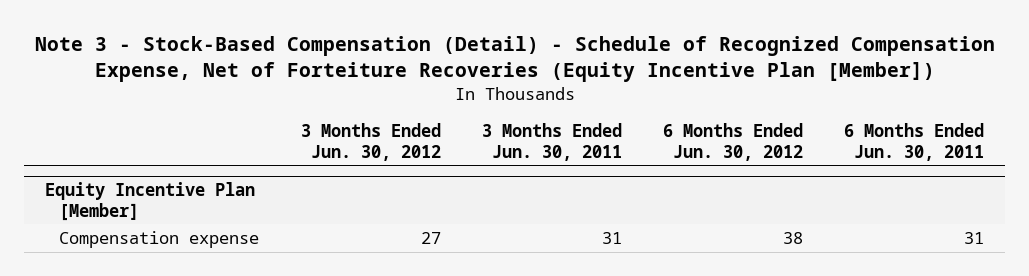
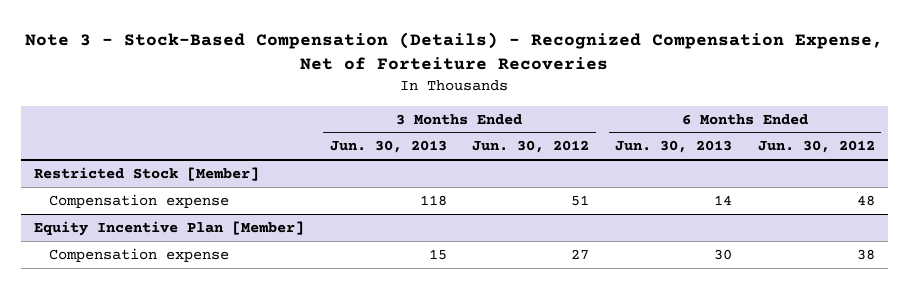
[34,35,995,83] Note 3 - Stock-Based Compensation (Detail) - Schedule of Recognized Compensation Expense, Net of Forteiture Recoveries (Equity Incentive Plan [Member]) -> [25,32,884,71] Note 3 - Stock-Based Compensation (Details) - Recognized Compensation Expense, Net of Forteiture Recoveries
[481,123,622,161] 3 Months Ended Jun. 30, 2011 -> none
[844,123,985,161] 6 Months Ended Jun. 30, 2011 -> none
none -> [329,140,447,154] Jun. 30, 2013
none -> [615,140,733,154] Jun. 30, 2013
none -> [33,166,259,181] Restricted Stock [Member]
none -> [48,193,229,208] Compensation expense

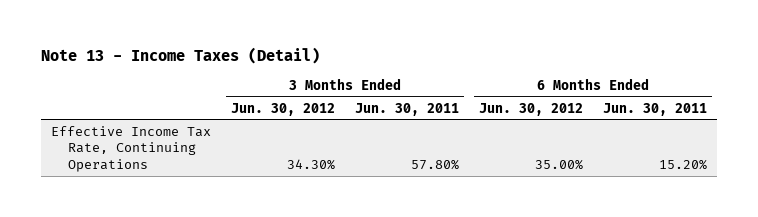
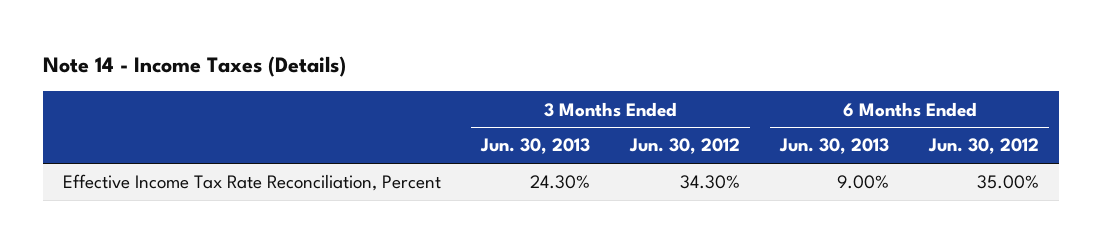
[41,47,321,65] Note 13 - Income Taxes (Detail) -> [42,56,346,78] Note 14 - Income Taxes (Details)
[355,102,460,116] Jun. 30, 2011 -> none
[603,102,708,116] Jun. 30, 2011 -> none
none -> [480,138,591,155] Jun. 30, 2013
none -> [779,138,890,155] Jun. 30, 2013
[51,125,212,172] Effective Income Tax Rate, Continuing Operations -> [62,174,441,192] Effective Income Tax Rate Reconciliation, Percent

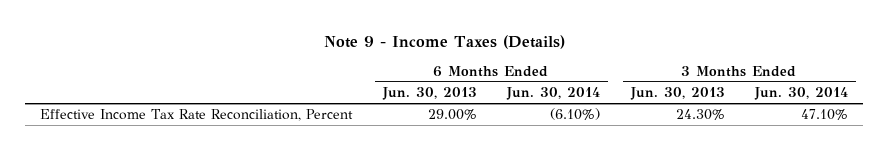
[42,56,346,78] Note 14 - Income Taxes (Details) -> [324,34,566,49] Note 9 - Income Taxes (Details)
[629,138,741,155] Jun. 30, 2012 -> none
[928,138,1040,155] Jun. 30, 2012 -> none
none -> [506,87,601,101] Jun. 30, 2014
none -> [754,87,849,101] Jun. 30, 2014
[837,175,890,190] 9.00% -> [427,109,477,121] 29.00%

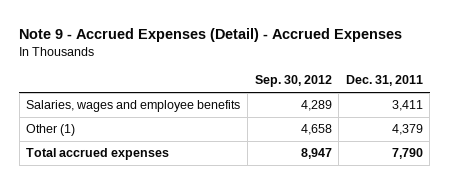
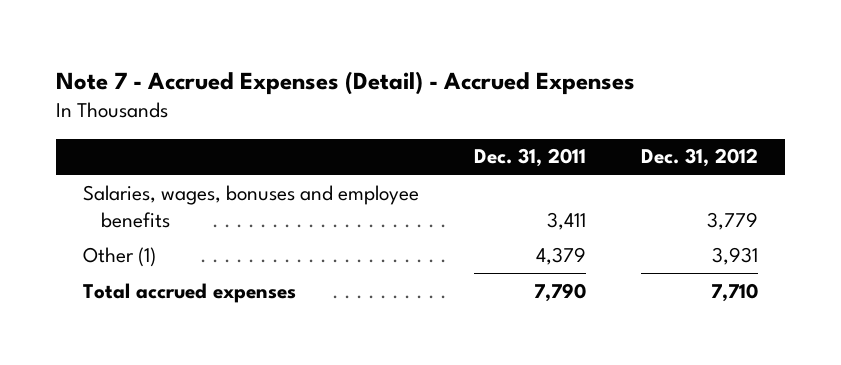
[19,27,403,42] Note 9 - Accrued Expenses (Detail) - Accrued Expenses -> [55,70,635,95] Note 7 - Accrued Expenses (Detail) - Accrued Expenses
[254,75,332,88] Sep. 30, 2012 -> none
none -> [640,148,758,168] Dec. 31, 2012
[26,100,241,113] Salaries, wages and employee benefits -> [83,184,420,228] Salaries, wages, bonuses and employee benefits

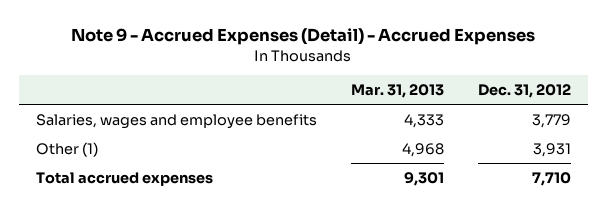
[55,70,635,95] Note 7 - Accrued Expenses (Detail) - Accrued Expenses -> [71,28,536,46] Note 9 - Accrued Expenses (Detail) - Accrued Expenses
[474,148,587,168] Dec. 31, 2011 -> none
none -> [350,83,444,98] Mar. 31, 2013
[83,184,420,228] Salaries, wages, bonuses and employee benefits -> [35,113,317,129] Salaries, wages and employee benefits

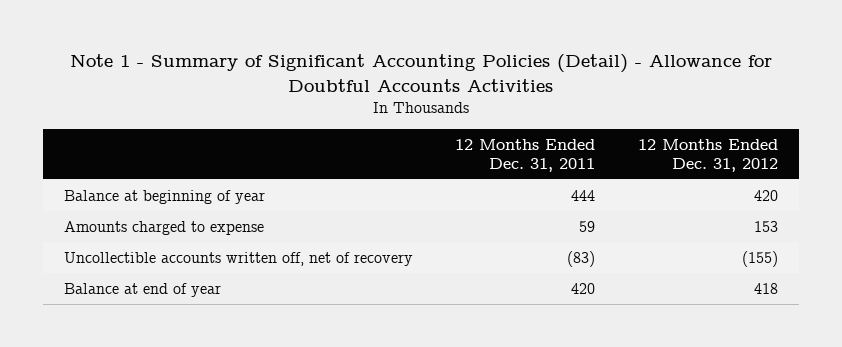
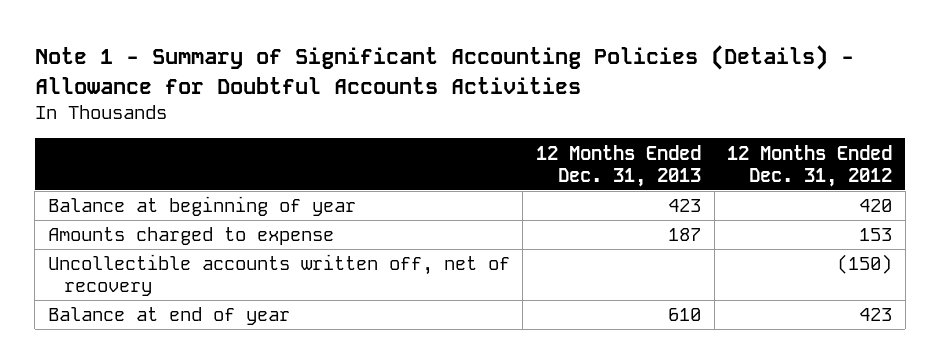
[69,54,772,92] Note 1 - Summary of Significant Accounting Policies (Detail) - Allowance for Doubtful Accounts Activities -> [34,45,854,94] Note 1 - Summary of Significant Accounting Policies (Details) - Allowance for Doubtful Accounts Activities
[455,138,596,172] 12 Months Ended Dec. 31, 2011 -> none
none -> [535,144,701,187] 12 Months Ended Dec. 31, 2013
[741,250,778,267] (155) -> [837,254,893,275] (150)
[753,282,778,294] 418 -> [859,308,893,322] 423

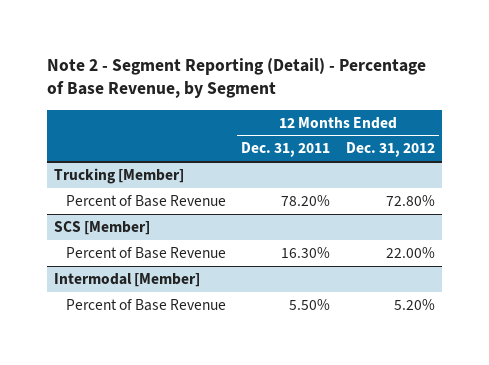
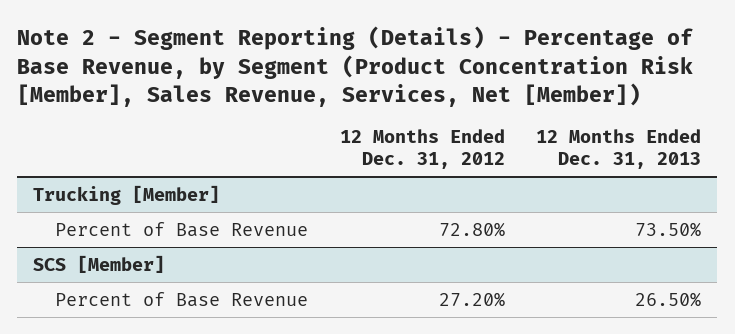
[46,57,426,99] Note 2 - Segment Reporting (Detail) - Percentage of Base Revenue, by Segment -> [17,26,694,107] Note 2 - Segment Reporting (Details) - Percentage of Base Revenue, by Segment (Product Concentration Risk [Member], Sales Revenue, Services, Net [Member])
[241,142,331,158] Dec. 31, 2011 -> none
none -> [536,129,702,170] 12 Months Ended Dec. 31, 2013
[54,272,201,287] Intermodal [Member] -> none
[65,298,226,311] Percent of Base Revenue -> none
[385,246,435,258] 22.00% -> [438,291,505,307] 27.20%

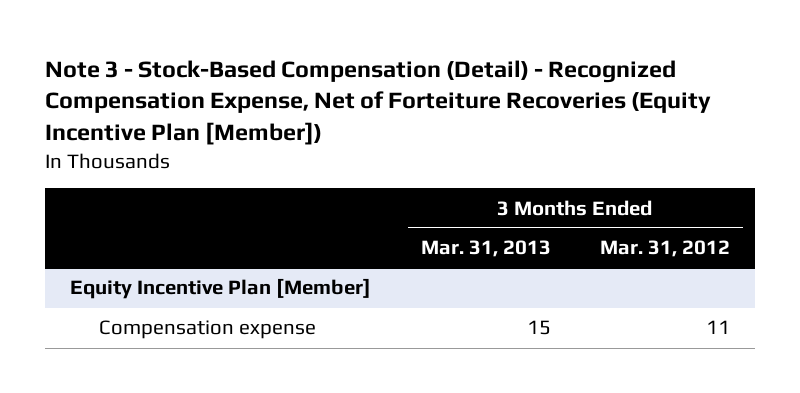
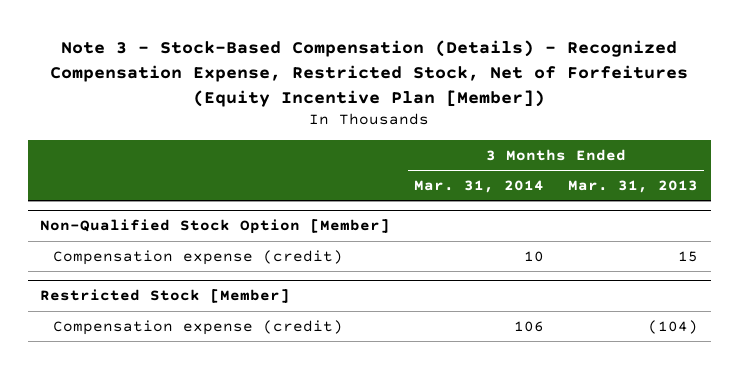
[44,59,711,146] Note 3 - Stock-Based Compensation (Detail) - Recognized Compensation Expense, Net of Forteiture Recoveries (Equity Incentive Plan [Member]) -> [50,39,689,107] Note 3 - Stock-Based Compensation (Details) - Recognized Compensation Expense, Restricted Stock, Net of Forfeitures (Equity Incentive Plan [Member])
[600,240,731,258] Mar. 31, 2012 -> none
none -> [414,179,545,193] Mar. 31, 2014
[69,278,371,300] Equity Incentive Plan [Member] -> none
none -> [40,219,391,235] Non-Qualified Stock Option [Member]
[98,320,316,340] Compensation expense -> [53,249,344,265] Compensation expense (credit)
none -> [40,289,291,304] Restricted Stock [Member]
none -> [53,319,344,335] Compensation expense (credit)

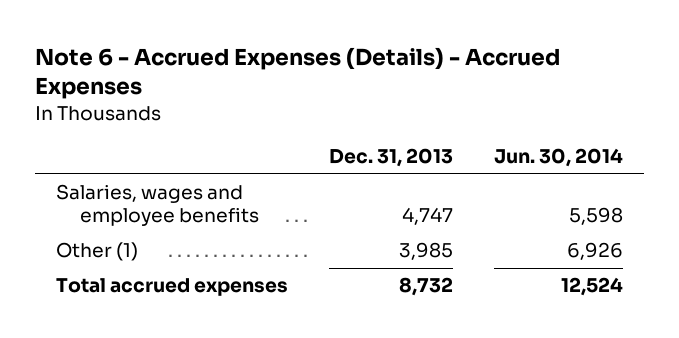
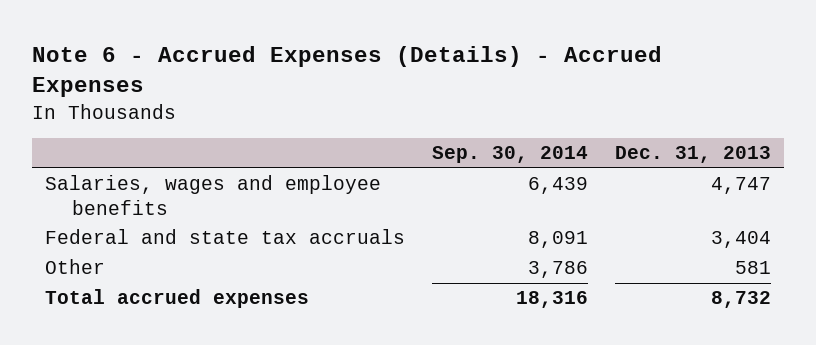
[494,148,624,168] Jun. 30, 2014 -> none
none -> [432,146,589,164] Sep. 30, 2014
none -> [45,229,406,245] Federal and state tax accruals
[55,242,138,262] Other (1) -> [45,259,106,275] Other
[399,242,454,261] 3,985 -> [734,261,771,275] 581

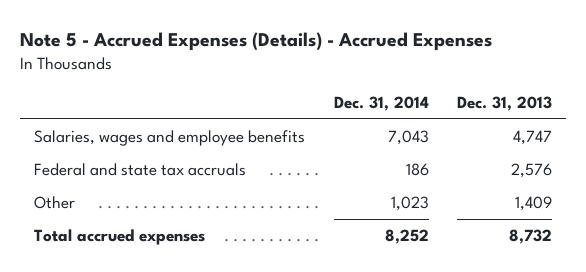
[32,46,663,98] Note 6 - Accrued Expenses (Details) - Accrued Expenses -> [20,32,493,52] Note 5 - Accrued Expenses (Details) - Accrued Expenses
[432,146,589,164] Sep. 30, 2014 -> none
none -> [333,96,429,112] Dec. 31, 2014
[710,231,771,249] 3,404 -> [510,163,552,179] 2,576
[734,261,771,275] 581 -> [514,196,552,212] 1,409

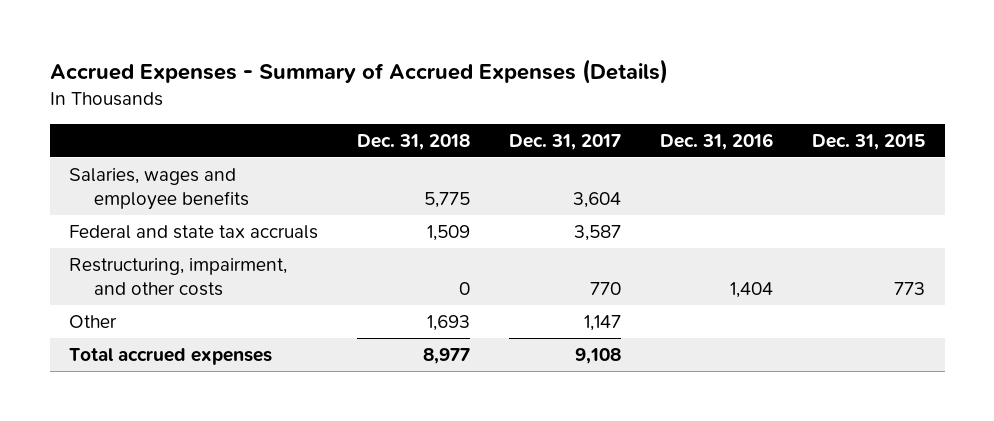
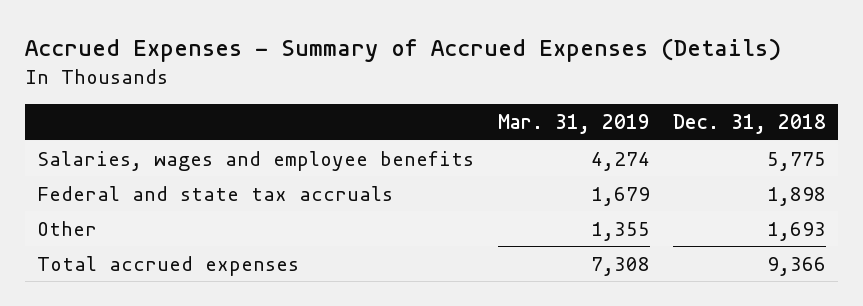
[509,133,622,150] Dec. 31, 2017 -> none
[660,132,774,150] Dec. 31, 2016 -> none
[812,133,926,150] Dec. 31, 2015 -> none
none -> [497,113,650,134] Mar. 31, 2019
[69,257,288,296] Restructuring, impairment, and other costs -> none
[427,224,471,241] 1,509 -> [767,186,827,206] 1,898
[423,347,471,364] 8,977 -> [767,256,827,276] 9,366

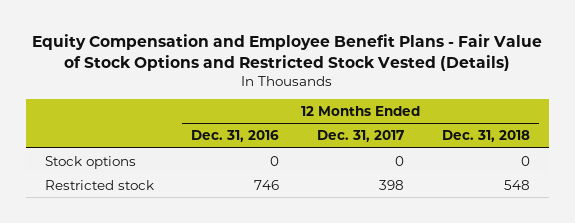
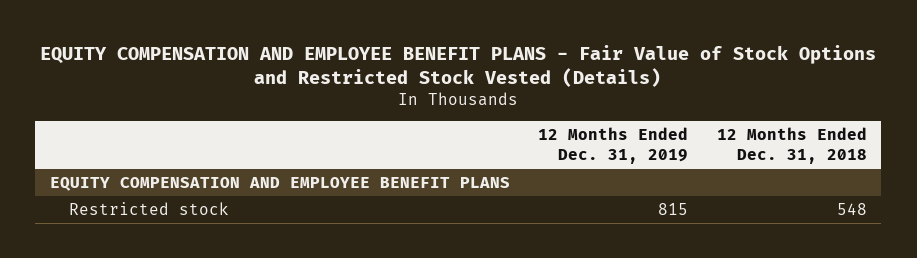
[32,33,543,71] Equity Compensation and Employee Benefit Plans - Fair Value of Stock Options and Restricted Stock Vested (Details) -> [40,44,877,87] EQUITY COMPENSATION AND EMPLOYEE BENEFIT PLANS - Fair Value of Stock Options and Restricted Stock Vested (Details)
[191,130,280,143] Dec. 31, 2016 -> none
[317,130,405,143] Dec. 31, 2017 -> none
none -> [538,126,689,164] 12 Months Ended Dec. 31, 2019
[44,155,136,169] Stock options -> none
none -> [49,177,510,192] EQUITY COMPENSATION AND EMPLOYEE BENEFIT PLANS

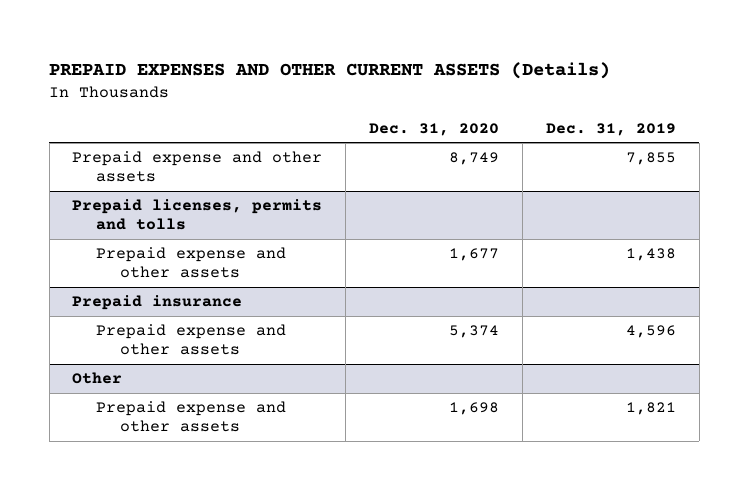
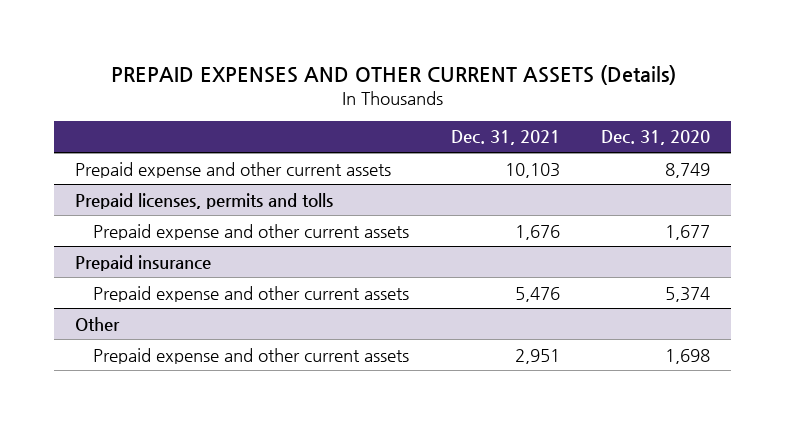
[546,122,677,136] Dec. 31, 2019 -> none
none -> [450,130,560,146] Dec. 31, 2021
[72,151,323,183] Prepaid expense and other assets -> [75,161,392,178] Prepaid expense and other current assets
[96,247,287,279] Prepaid expense and other assets -> [93,223,410,240] Prepaid expense and other current assets
[96,324,287,356] Prepaid expense and other assets -> [93,285,410,302] Prepaid expense and other current assets
[96,401,287,433] Prepaid expense and other assets -> [93,347,410,364] Prepaid expense and other current assets

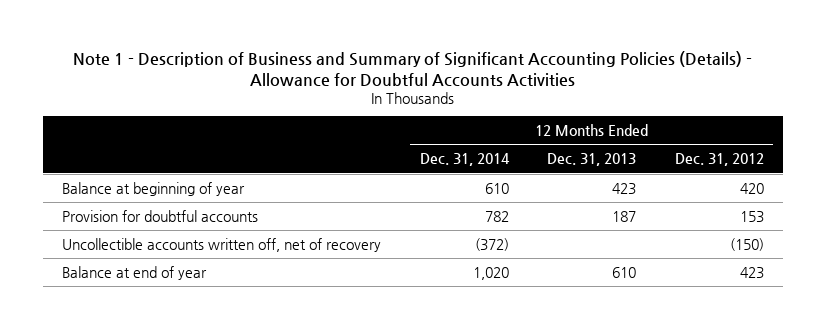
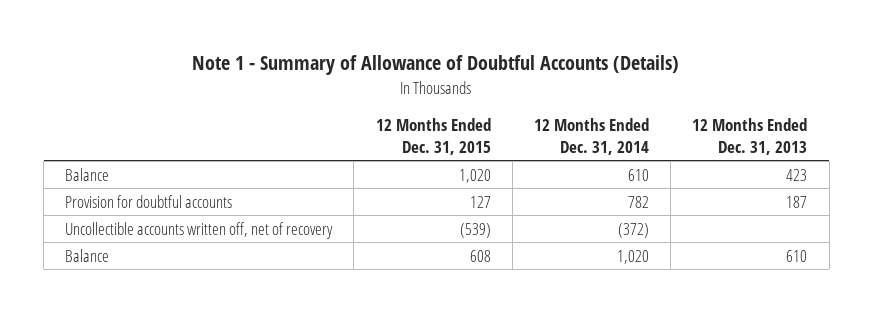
[72,50,752,87] Note 1 - Description of Business and Summary of Significant Accounting Policies (Details) - Allowance for Doubtful Accounts Activities -> [192,55,680,76] Note 1 - Summary of Allowance of Doubtful Accounts (Details)
[674,153,764,167] Dec. 31, 2012 -> none
none -> [375,117,491,155] 12 Months Ended Dec. 31, 2015
[62,181,246,196] Balance at beginning of year -> [65,167,110,181] Balance
[62,265,208,280] Balance at end of year -> [65,248,110,262] Balance

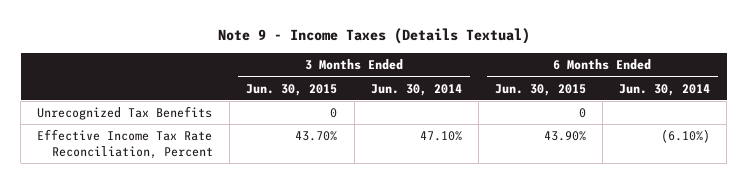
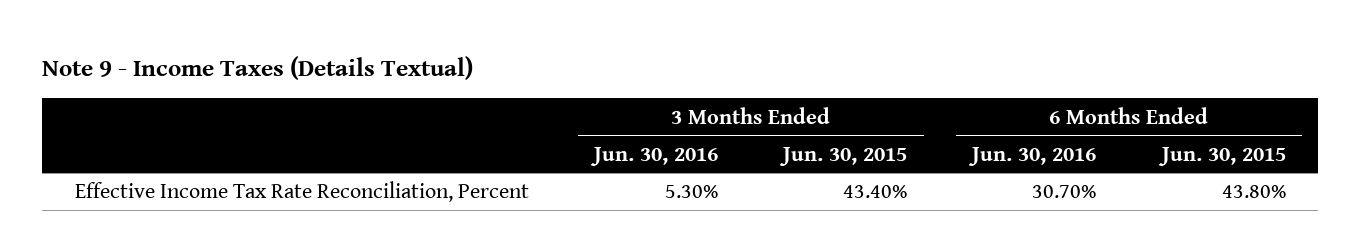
[370,83,462,96] Jun. 30, 2014 -> none
[619,83,711,96] Jun. 30, 2014 -> none
none -> [590,146,719,166] Jun. 30, 2016
none -> [968,146,1097,166] Jun. 30, 2016
[37,106,213,121] Unrecognized Tax Benefits -> none
[295,131,338,142] 43.70% -> [843,185,908,199] 43.40%
[543,131,586,142] 43.90% -> [1221,185,1286,199] 43.80%

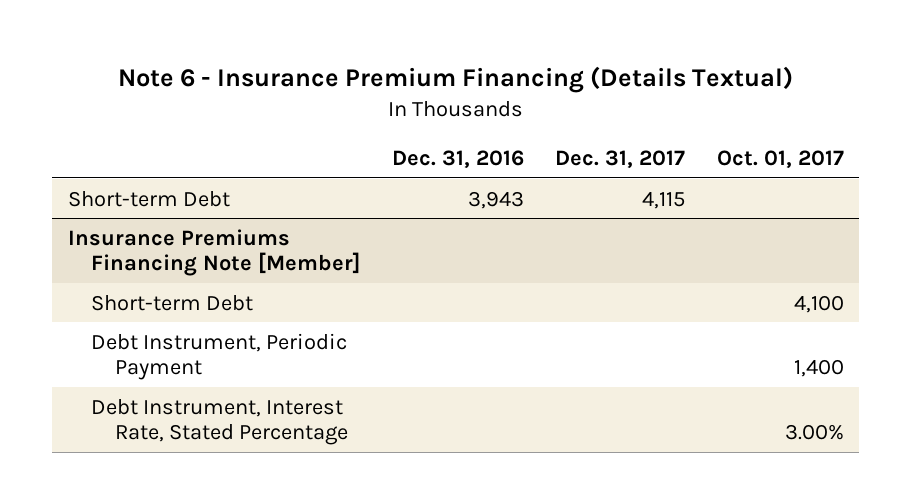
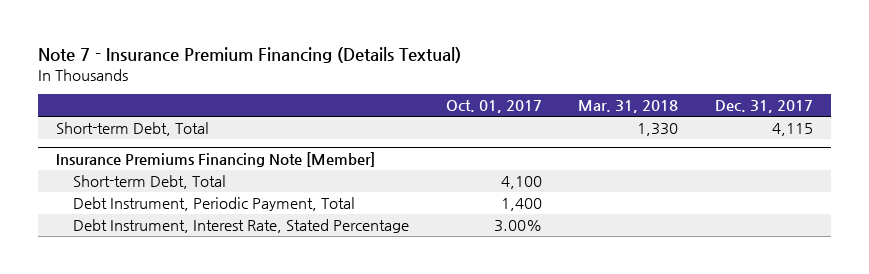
[117,66,793,94] Note 6 - Insurance Premium Financing (Details Textual) -> [37,47,461,64] Note 7 - Insurance Premium Financing (Details Textual)
[391,150,524,169] Dec. 31, 2016 -> none
none -> [578,100,679,114] Mar. 31, 2018
[67,190,230,207] Short-term Debt -> [55,122,209,137] Short-term Debt, Total
[91,294,254,311] Short-term Debt -> [73,175,227,190] Short-term Debt, Total
[91,332,348,381] Debt Instrument, Periodic Payment -> [73,197,356,212] Debt Instrument, Periodic Payment, Total

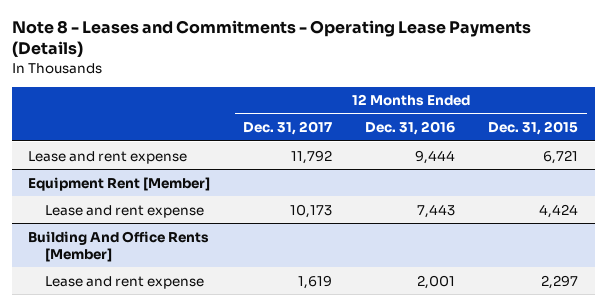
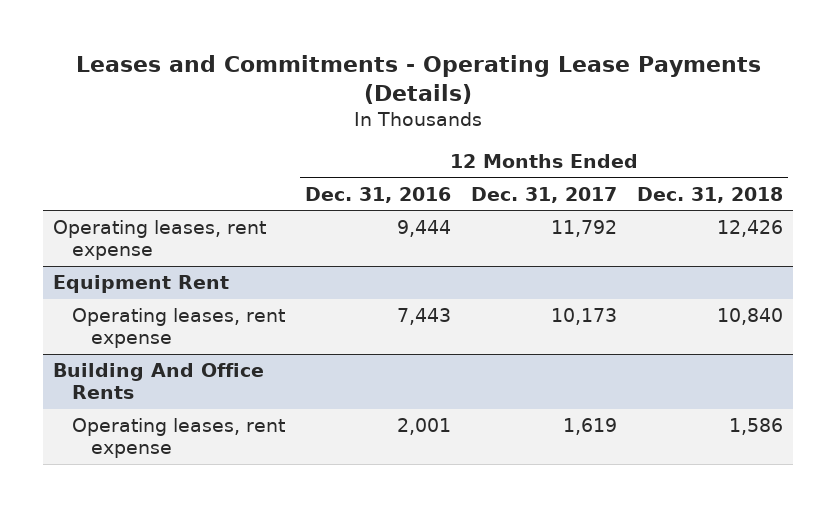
[11,20,531,58] Note 8 - Leases and Commitments - Operating Lease Payments (Details) -> [76,55,762,105] Leases and Commitments - Operating Lease Payments (Details)
[488,121,579,136] Dec. 31, 2015 -> none
none -> [636,186,783,203] Dec. 31, 2018
[28,150,188,164] Lease and rent expense -> [53,220,267,261] Operating leases, rent expense
[28,176,211,191] Equipment Rent [Member] -> [53,275,230,294] Equipment Rent
[45,204,205,218] Lease and rent expense -> [71,308,285,349] Operating leases, rent expense
[28,230,210,262] Building And Office Rents [Member] -> [53,363,265,400] Building And Office Rents
[45,275,205,289] Lease and rent expense -> [71,418,285,459] Operating leases, rent expense

